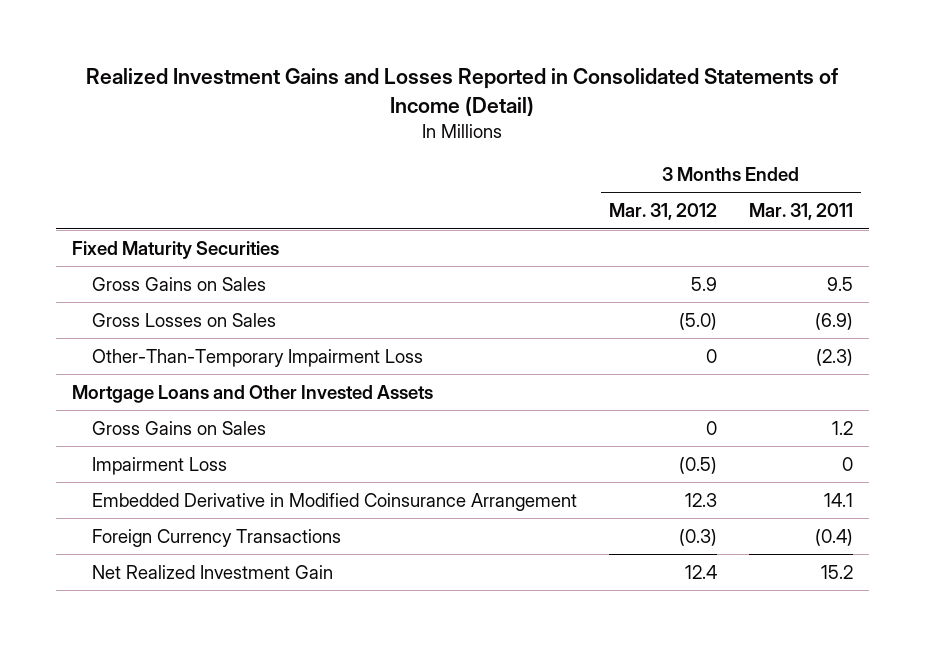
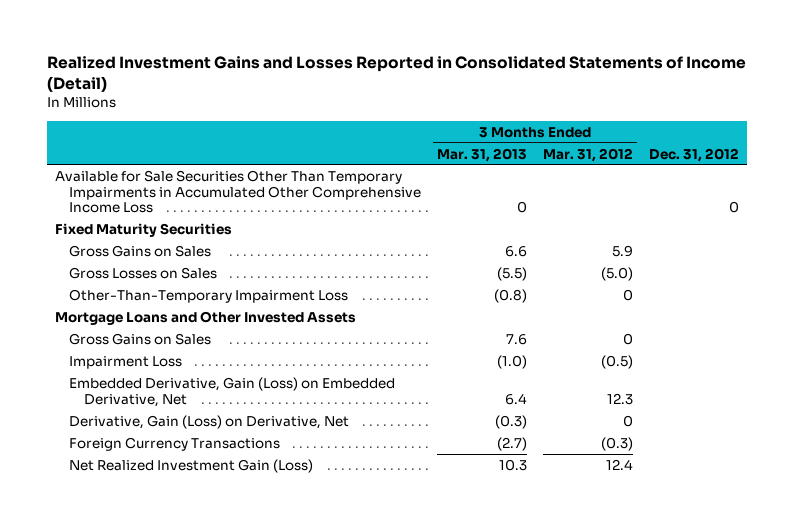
[748,203,853,221] Mar. 31, 2011 -> none
none -> [437,147,528,162] Mar. 31, 2013
none -> [648,147,739,162] Dec. 31, 2012
none -> [54,169,422,214] Available for Sale Securities Other Than Temporary Impairments in Accumulated Other Comprehensive Income Loss
[92,492,578,511] Embedded Derivative in Modified Coinsurance Arrangement -> [69,376,396,407] Embedded Derivative, Gain (Loss) on Embedded Derivative, Net
none -> [69,414,350,429] Derivative, Gain (Loss) on Derivative, Net
[92,564,334,579] Net Realized Investment Gain -> [69,458,314,473] Net Realized Investment Gain (Loss)

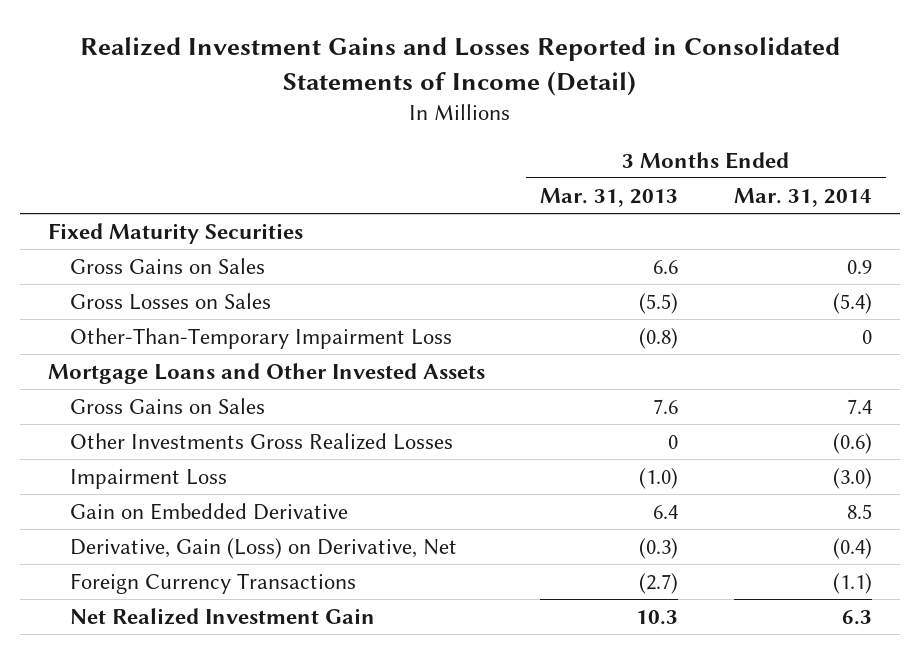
[542,147,633,162] Mar. 31, 2012 -> none
[648,147,739,162] Dec. 31, 2012 -> none
none -> [734,187,873,207] Mar. 31, 2014
[54,169,422,214] Available for Sale Securities Other Than Temporary Impairments in Accumulated Other Comprehensive Income Loss -> none
none -> [69,433,453,451] Other Investments Gross Realized Losses
[69,376,396,407] Embedded Derivative, Gain (Loss) on Embedded Derivative, Net -> [69,503,348,521] Gain on Embedded Derivative
[69,458,314,473] Net Realized Investment Gain (Loss) -> [69,608,375,626] Net Realized Investment Gain

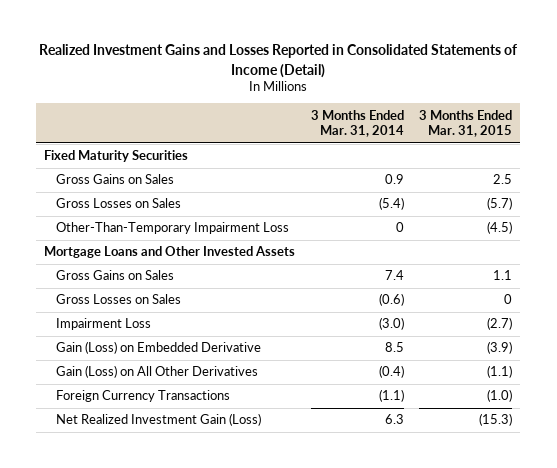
[540,187,679,207] Mar. 31, 2013 -> none
none -> [419,109,513,138] 3 Months Ended Mar. 31, 2015
[69,433,453,451] Other Investments Gross Realized Losses -> [55,294,181,305] Gross Losses on Sales
[69,503,348,521] Gain on Embedded Derivative -> [55,341,261,355] Gain (Loss) on Embedded Derivative
[69,538,457,560] Derivative, Gain (Loss) on Derivative, Net -> [55,365,258,379] Gain (Loss) on All Other Derivatives
[69,608,375,626] Net Realized Investment Gain -> [55,413,261,427] Net Realized Investment Gain (Loss)

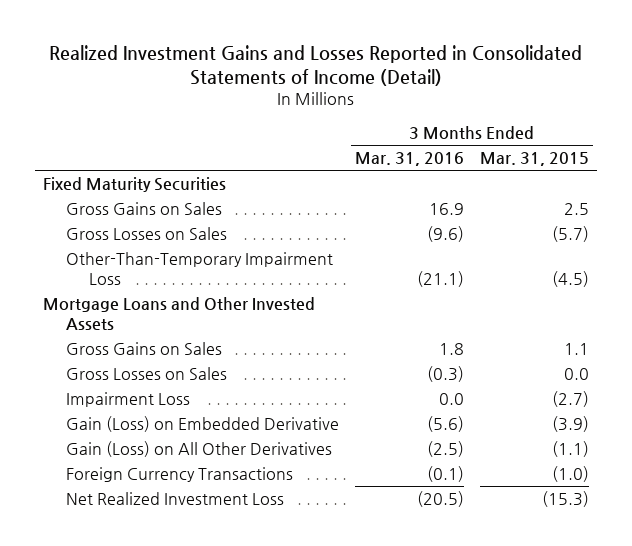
[310,109,404,138] 3 Months Ended Mar. 31, 2014 -> none
none -> [355,152,465,167] Mar. 31, 2016
[504,294,513,305] 0 -> [563,368,589,381] 0.0
[55,413,261,427] Net Realized Investment Gain (Loss) -> [66,492,285,506] Net Realized Investment Loss

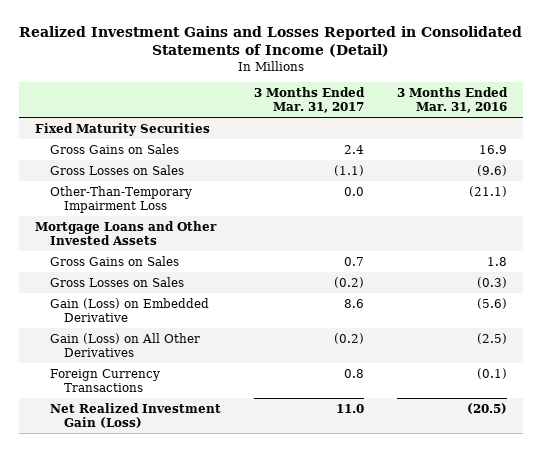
[479,152,589,167] Mar. 31, 2015 -> none
none -> [253,87,365,113] 3 Months Ended Mar. 31, 2017
[66,392,191,408] Impairment Loss -> none
[66,492,285,506] Net Realized Investment Loss -> [49,402,221,428] Net Realized Investment Gain (Loss)

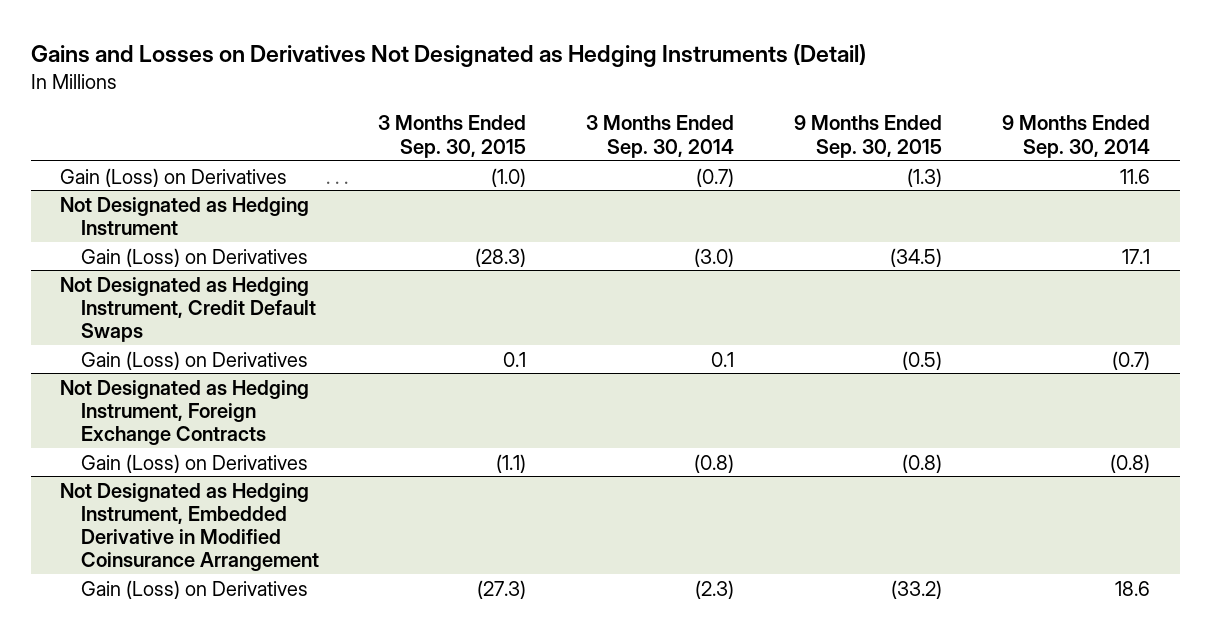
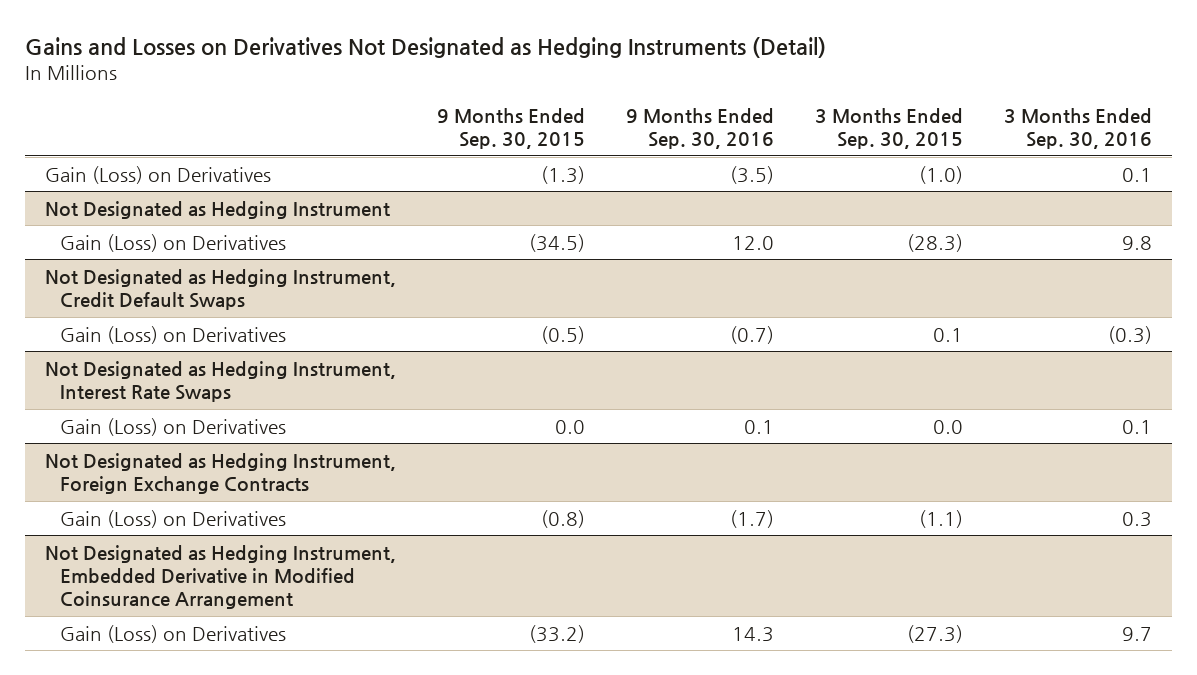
[586,115,735,158] 3 Months Ended Sep. 30, 2014 -> none
[1001,115,1150,158] 9 Months Ended Sep. 30, 2014 -> none
none -> [625,107,774,150] 9 Months Ended Sep. 30, 2016
none -> [1003,107,1152,150] 3 Months Ended Sep. 30, 2016
none -> [45,360,397,402] Not Designated as Hedging Instrument, Interest Rate Swaps
none -> [60,417,287,436] Gain (Loss) on Derivatives

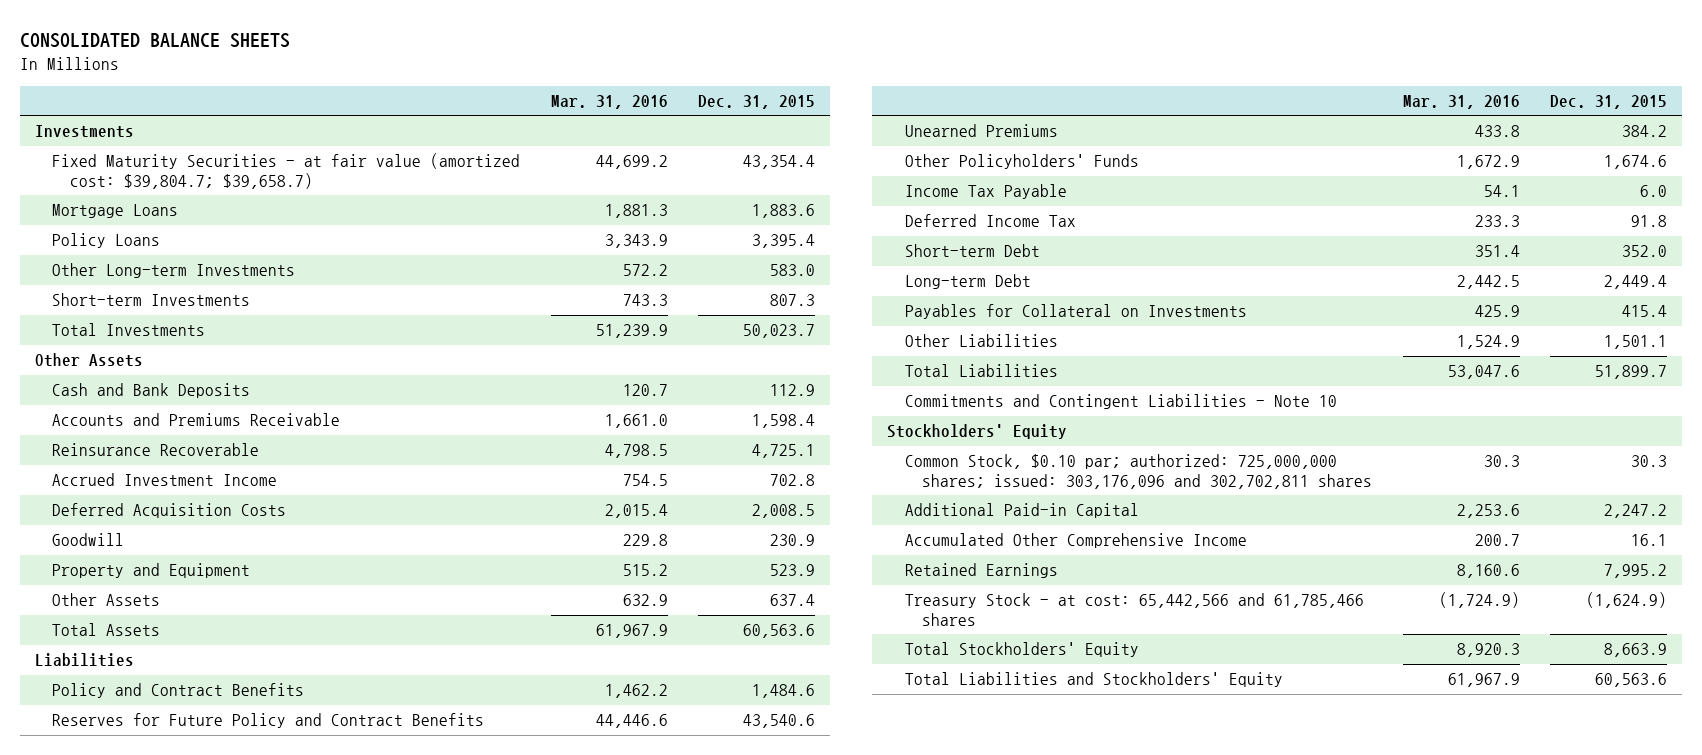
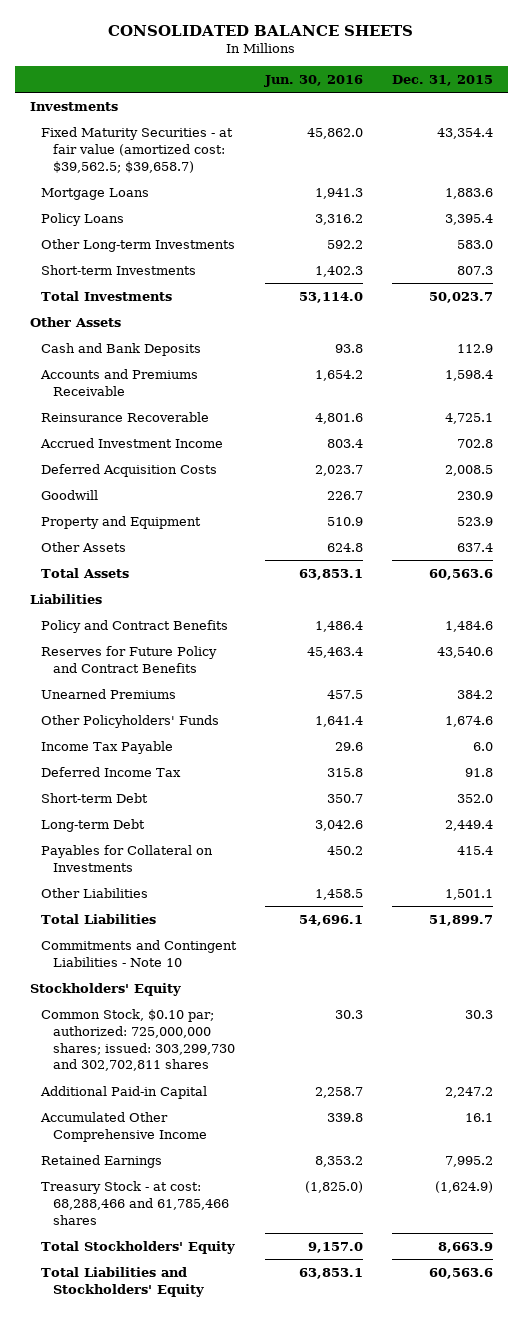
[550,94,668,109] Mar. 31, 2016 -> none
none -> [264,75,364,88] Jun. 30, 2016
[52,153,521,189] Fixed Maturity Securities - at fair value (amortized cost: $39,804.7; $39,658.7) -> [41,126,234,173] Fixed Maturity Securities - at fair value (amortized cost: $39,562.5; $39,658.7)
[904,454,1373,489] Common Stock, $0.10 par; authorized: 725,000,000 shares; issued: 303,176,096 and 302,702,811 shares -> [41,1008,236,1072] Common Stock, $0.10 par; authorized: 725,000,000 shares; issued: 303,299,730 and 302,702,811 shares
[904,593,1364,626] Treasury Stock - at cost: 65,442,566 and 61,785,466 shares -> [41,1180,230,1225] Treasury Stock - at cost: 68,288,466 and 61,785,466 shares

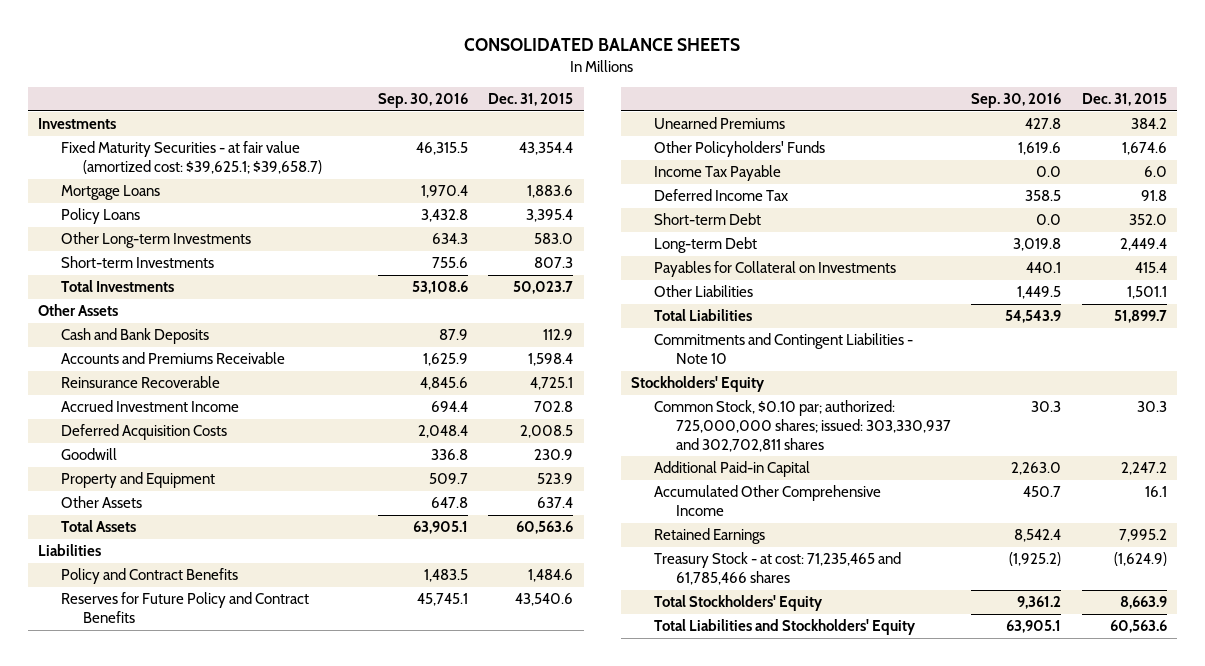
[264,75,364,88] Jun. 30, 2016 -> none
none -> [378,93,469,109] Sep. 30, 2016
[41,126,234,173] Fixed Maturity Securities - at fair value (amortized cost: $39,562.5; $39,658.7) -> [60,141,322,174] Fixed Maturity Securities - at fair value (amortized cost: $39,625.1; $39,658.7)
[41,1008,236,1072] Common Stock, $0.10 par; authorized: 725,000,000 shares; issued: 303,299,730 and 302,702,811 shares -> [653,400,952,452] Common Stock, $0.10 par; authorized: 725,000,000 shares; issued: 303,330,937 and 302,702,811 shares
[41,1180,230,1225] Treasury Stock - at cost: 68,288,466 and 61,785,466 shares -> [653,552,901,585] Treasury Stock - at cost: 71,235,465 and 61,785,466 shares

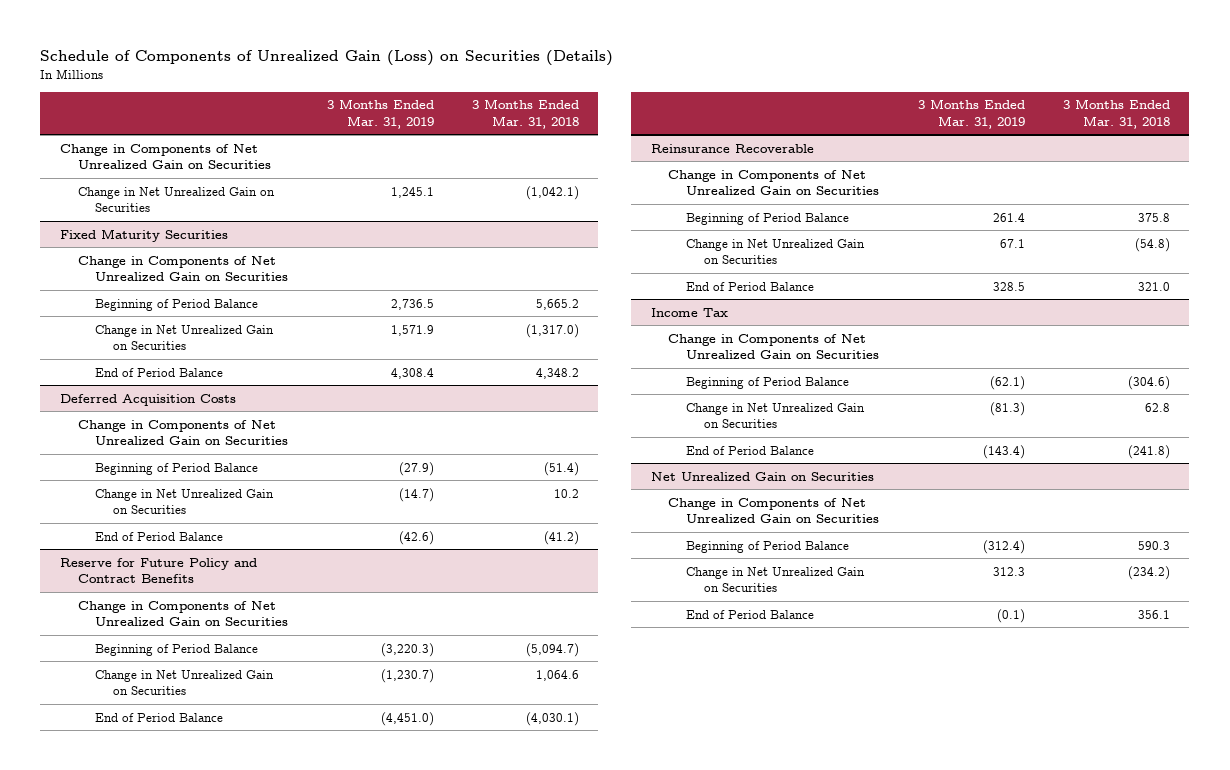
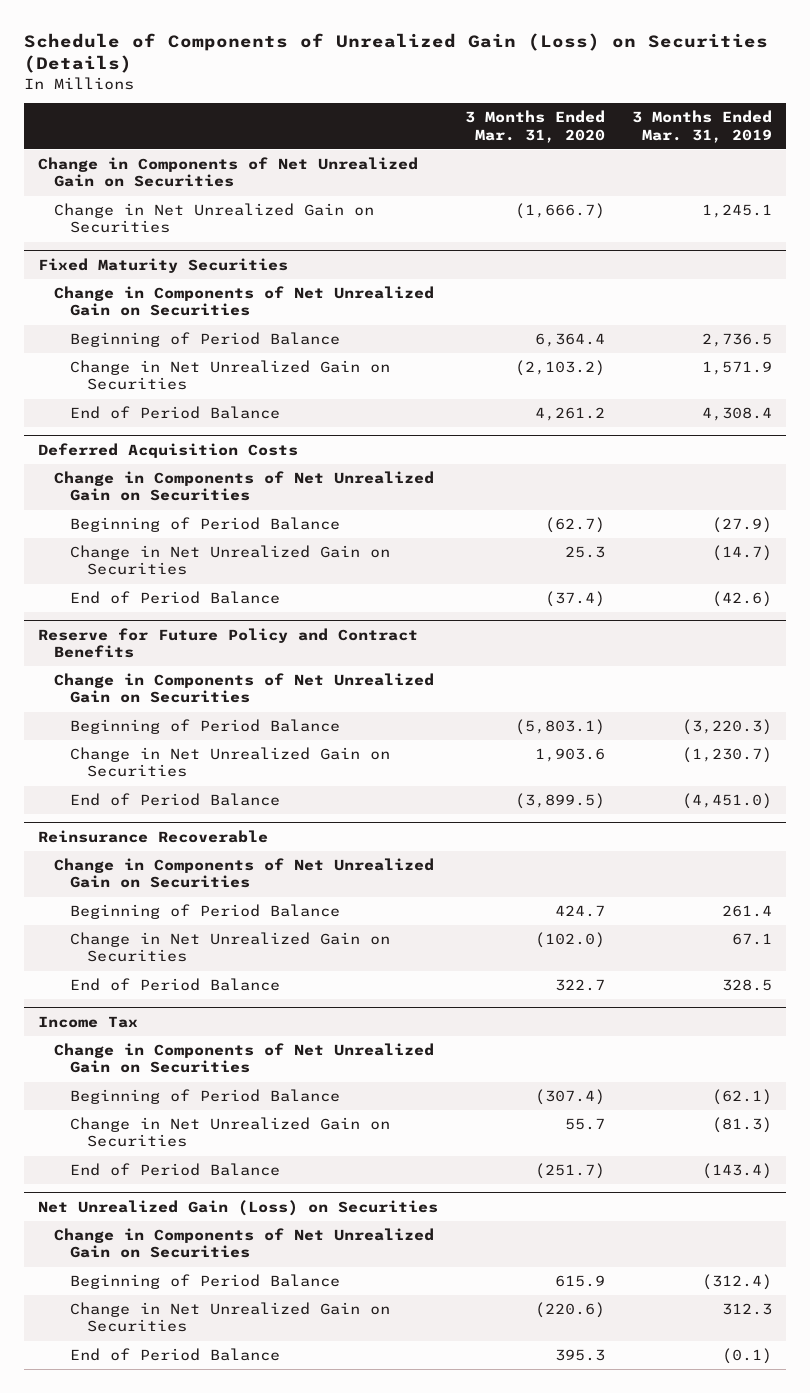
[472,99,580,129] 3 Months Ended Mar. 31, 2018 -> none
none -> [464,110,605,143] 3 Months Ended Mar. 31, 2020
[650,471,874,481] Net Unrealized Gain on Securities -> [37,1199,438,1216] Net Unrealized Gain (Loss) on Securities

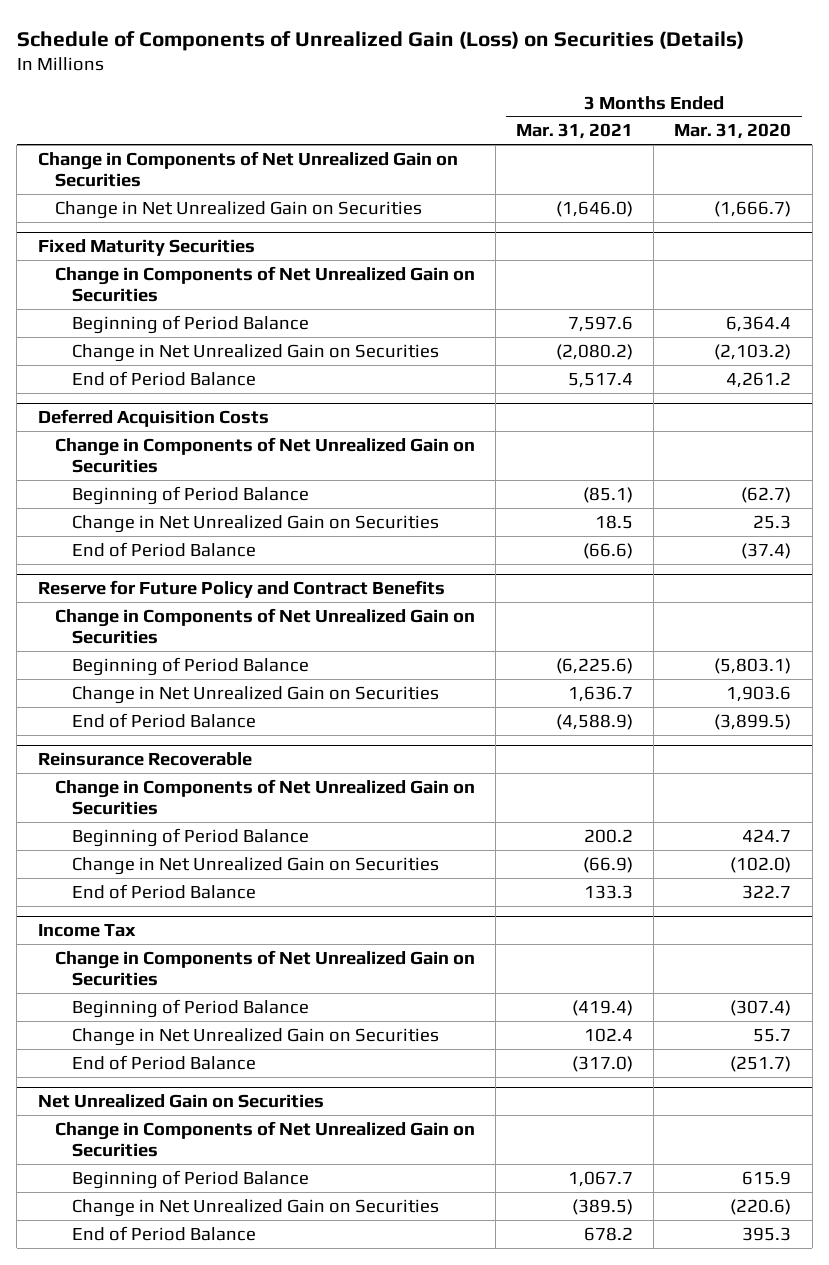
[632,110,773,143] 3 Months Ended Mar. 31, 2019 -> none
none -> [516,123,634,140] Mar. 31, 2021
[37,1199,438,1216] Net Unrealized Gain (Loss) on Securities -> [37,1094,324,1109] Net Unrealized Gain on Securities

